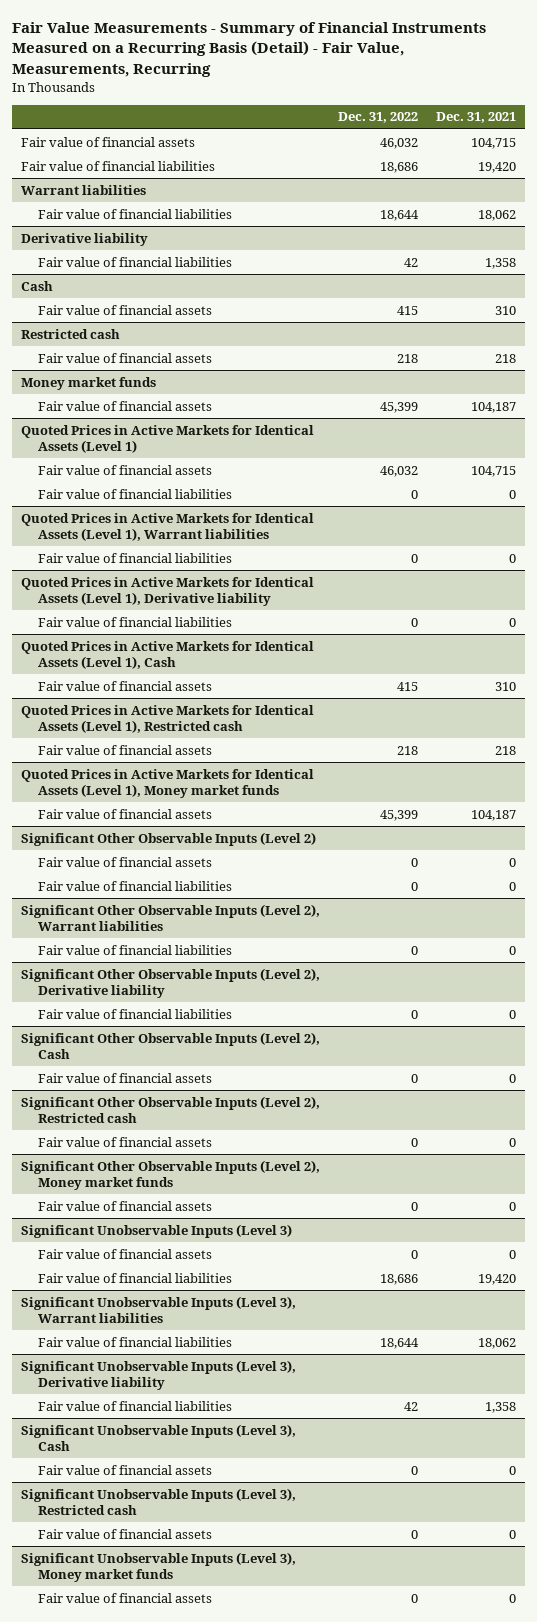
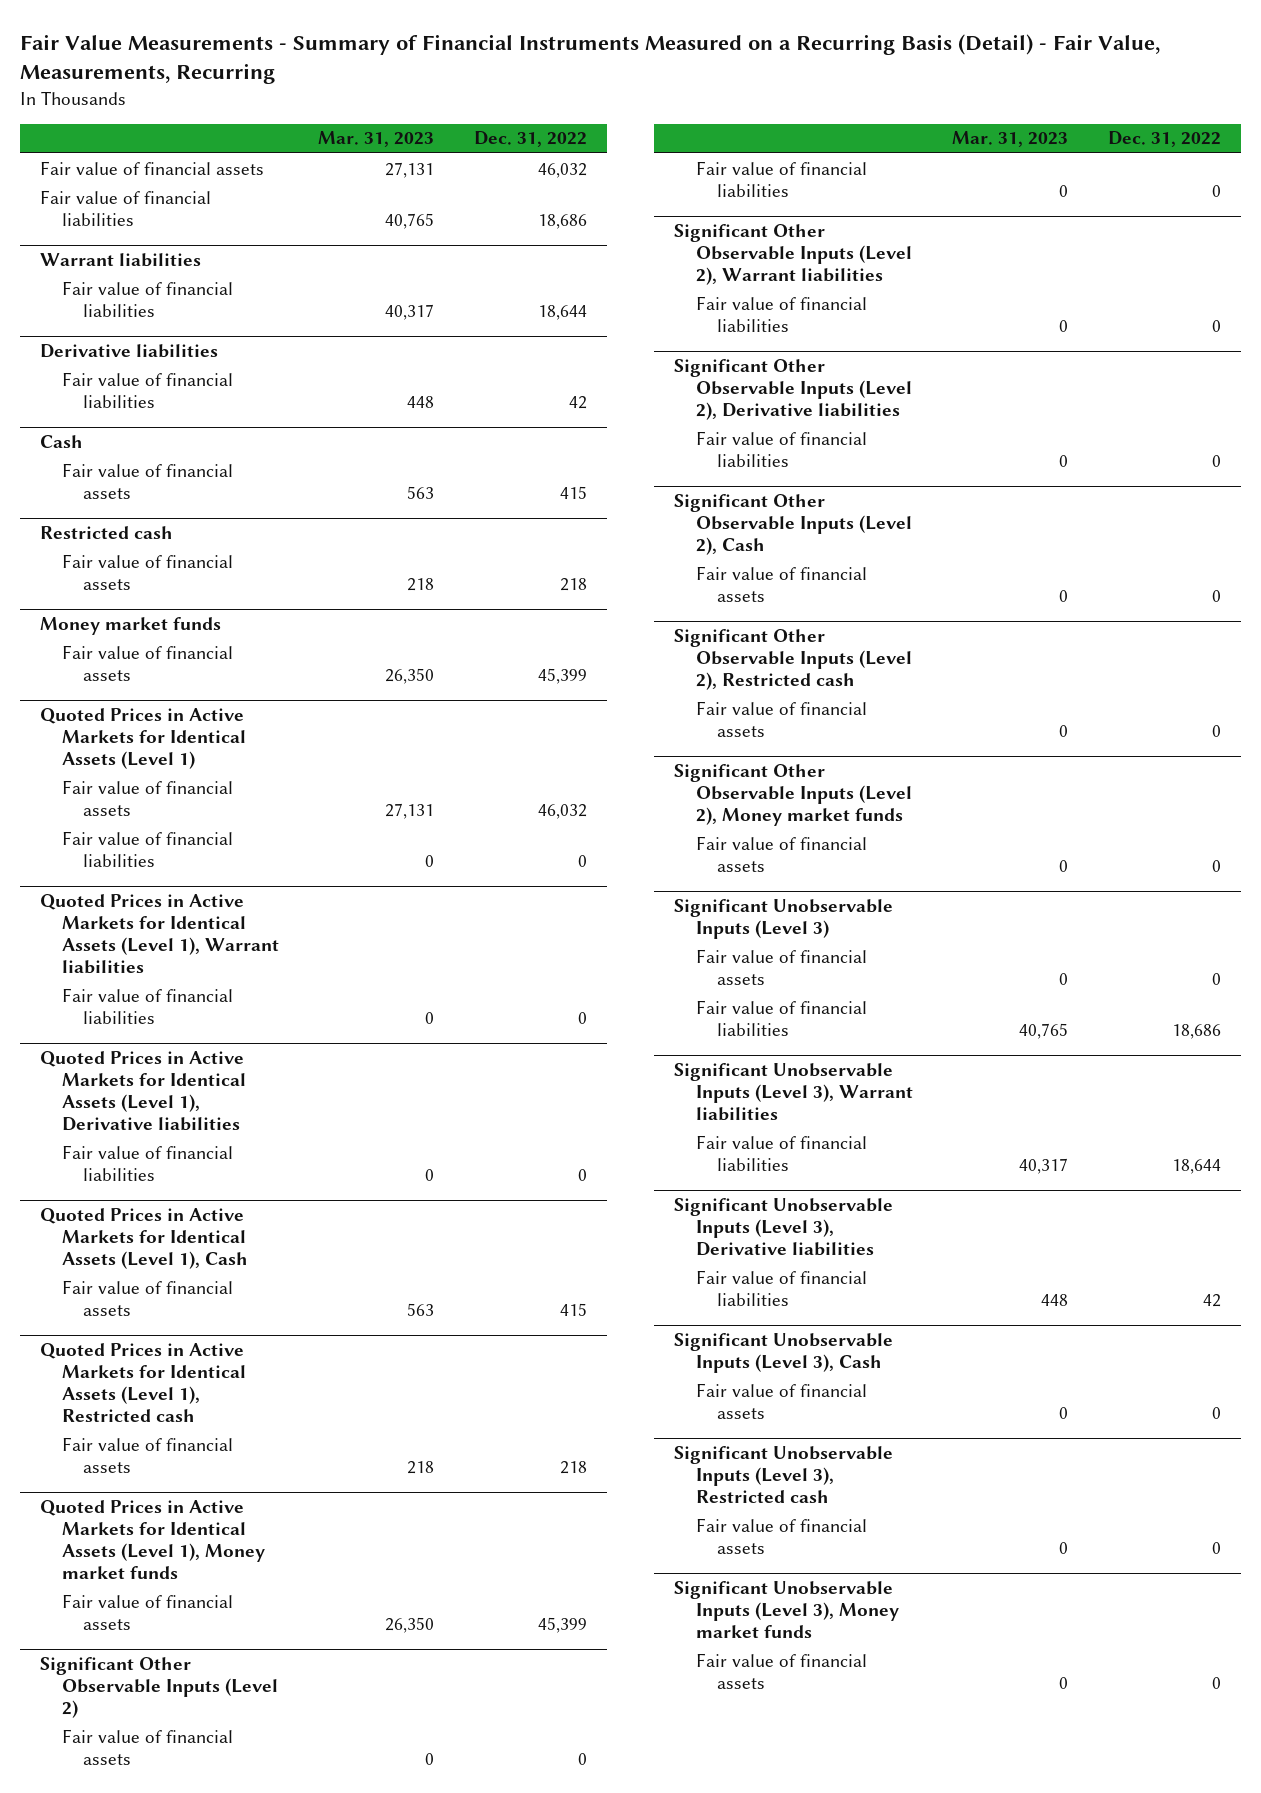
[435,112,516,124] Dec. 31, 2021 -> none
none -> [318,131,435,148] Mar. 31, 2023
[20,232,148,246] Derivative liability -> [40,343,219,358] Derivative liabilities
[20,576,314,607] Quoted Prices in Active Markets for Identical Assets (Level 1), Derivative liability -> [40,1050,246,1132] Quoted Prices in Active Markets for Identical Assets (Level 1), Derivative liabilities
[20,967,320,999] Significant Other Observable Inputs (Level 2), Derivative liability -> [674,358,912,420] Significant Other Observable Inputs (Level 2), Derivative liabilities
[20,1359,296,1391] Significant Unobservable Inputs (Level 3), Derivative liability -> [674,1197,894,1256] Significant Unobservable Inputs (Level 3), Derivative liabilities

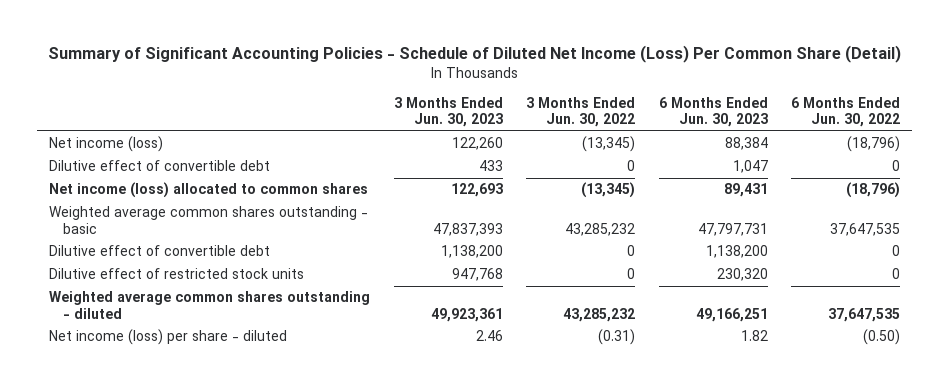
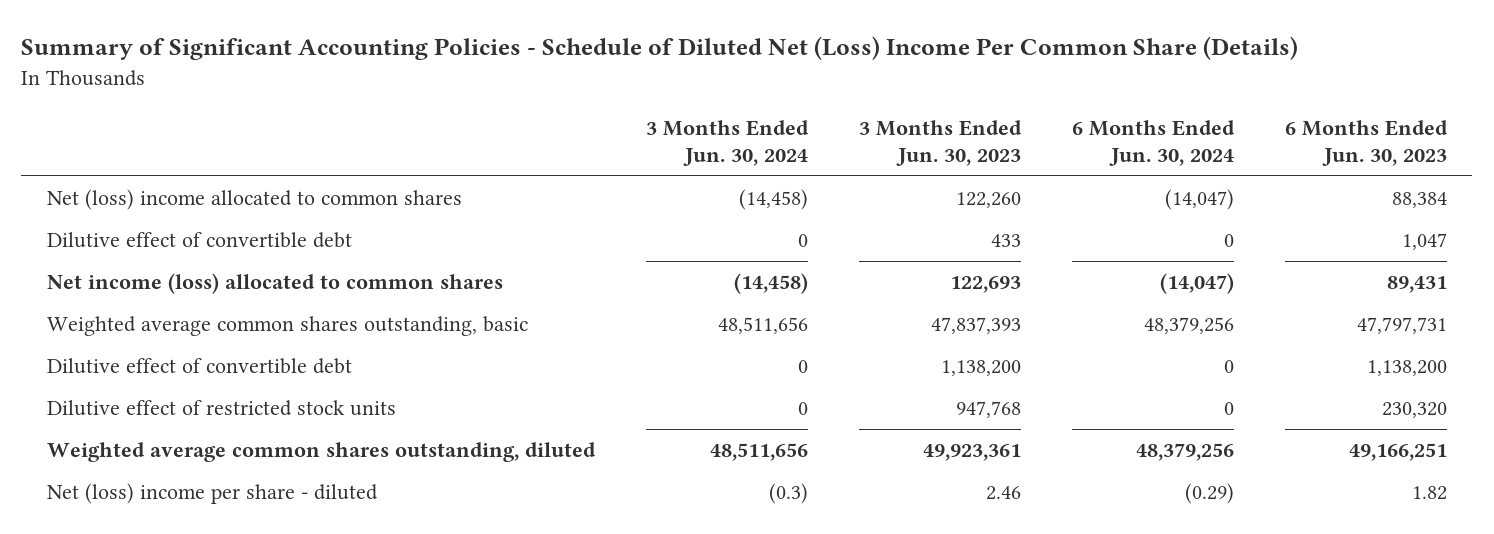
[47,44,901,63] Summary of Significant Accounting Policies - Schedule of Diluted Net Income (Loss) Per Common Share (Detail) -> [21,36,1299,61] Summary of Significant Accounting Policies - Schedule of Diluted Net (Loss) Income Per Common Share (Details)
[526,96,636,128] 3 Months Ended Jun. 30, 2022 -> none
[791,96,901,128] 6 Months Ended Jun. 30, 2022 -> none
none -> [645,120,809,166] 3 Months Ended Jun. 30, 2024
none -> [1071,120,1235,166] 6 Months Ended Jun. 30, 2024
[49,136,164,153] Net income (loss) -> [46,189,462,211] Net (loss) income allocated to common shares
[49,206,369,234] Weighted average common shares outstanding - basic -> [46,316,528,337] Weighted average common shares outstanding, basic
[49,291,371,319] Weighted average common shares outstanding - diluted -> [46,442,596,463] Weighted average common shares outstanding, diluted
[49,329,288,346] Net income (loss) per share - diluted -> [46,483,378,505] Net (loss) income per share - diluted

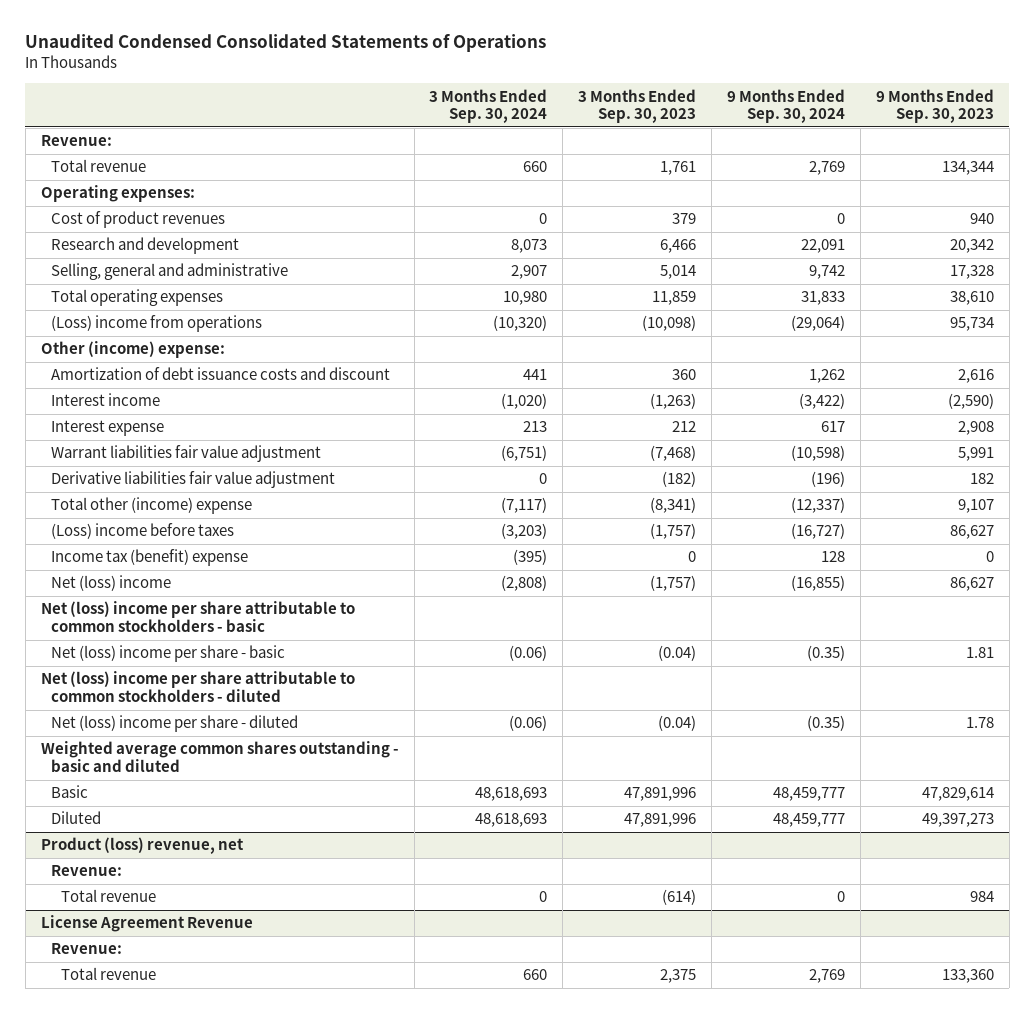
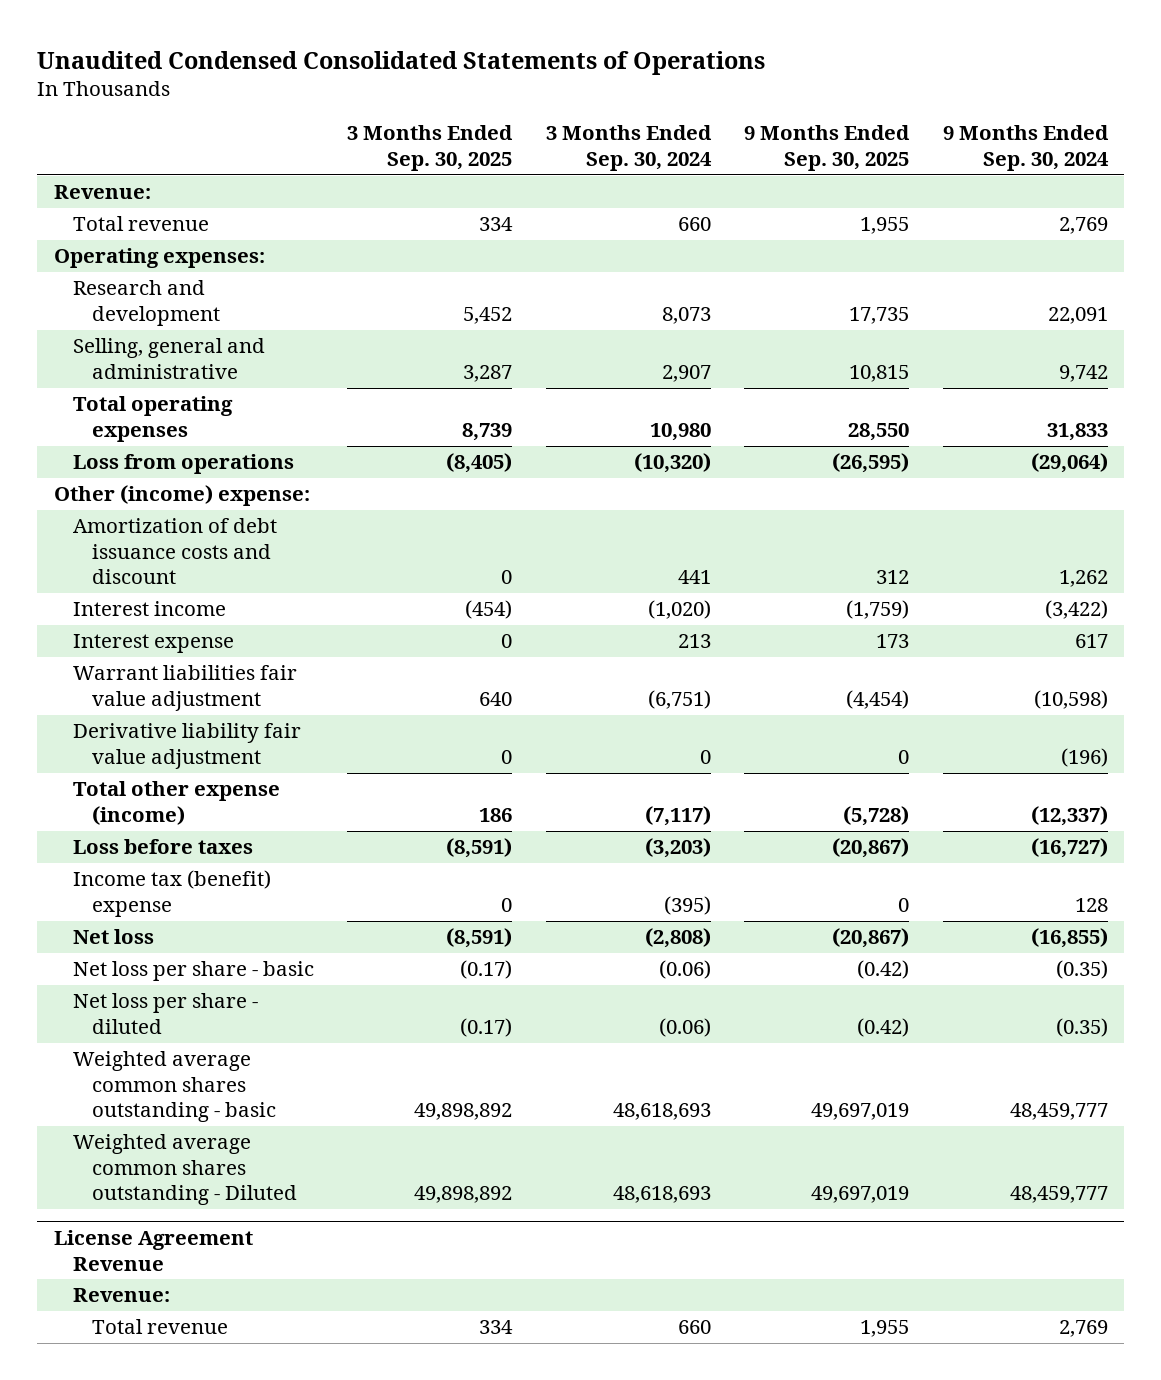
[578,88,697,124] 3 Months Ended Sep. 30, 2023 -> none
[875,88,994,124] 9 Months Ended Sep. 30, 2023 -> none
none -> [347,125,514,171] 3 Months Ended Sep. 30, 2025
none -> [744,125,911,171] 9 Months Ended Sep. 30, 2025
[51,211,226,229] Cost of product revenues -> none
[51,315,263,333] (Loss) income from operations -> [72,454,294,475] Loss from operations
[51,471,336,489] Derivative liabilities fair value adjustment -> [72,723,301,769] Derivative liability fair value adjustment
[51,497,253,515] Total other (income) expense -> [72,781,280,825] Total other expense (income)
[51,523,235,540] (Loss) income before taxes -> [72,839,253,855] Loss before taxes
[40,601,355,633] Net (loss) income per share attributable to common stockholders - basic -> none
[40,671,355,703] Net (loss) income per share attributable to common stockholders - diluted -> none
[40,741,399,773] Weighted average common shares outstanding - basic and diluted -> none
[40,837,244,855] Product (loss) revenue, net -> none
[51,865,123,877] Revenue: -> none
[61,889,157,903] Total revenue -> none
[51,575,172,592] Net (loss) income -> [72,929,154,945] Net loss
[51,645,286,663] Net (loss) income per share - basic -> [72,961,314,982] Net loss per share - basic
[51,715,299,733] Net (loss) income per share - diluted -> [72,993,258,1034] Net loss per share - diluted
[51,785,89,799] Basic -> [72,1051,277,1123] Weighted average common shares outstanding - basic
[51,811,102,825] Diluted -> [72,1134,298,1206] Weighted average common shares outstanding - Diluted

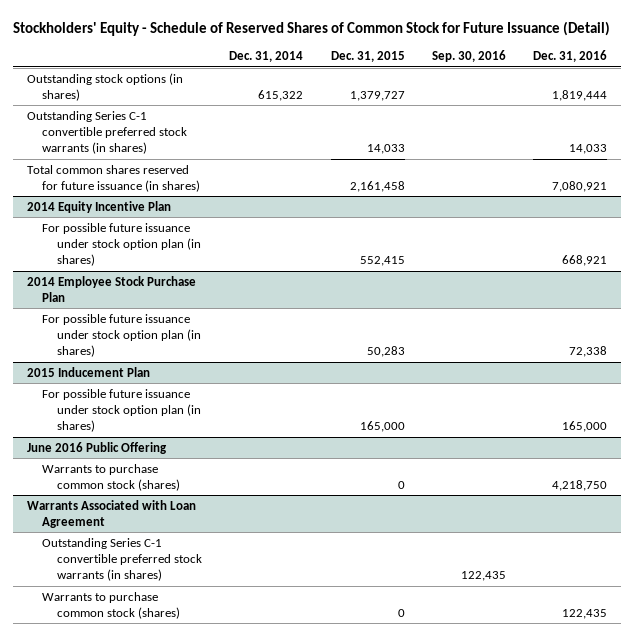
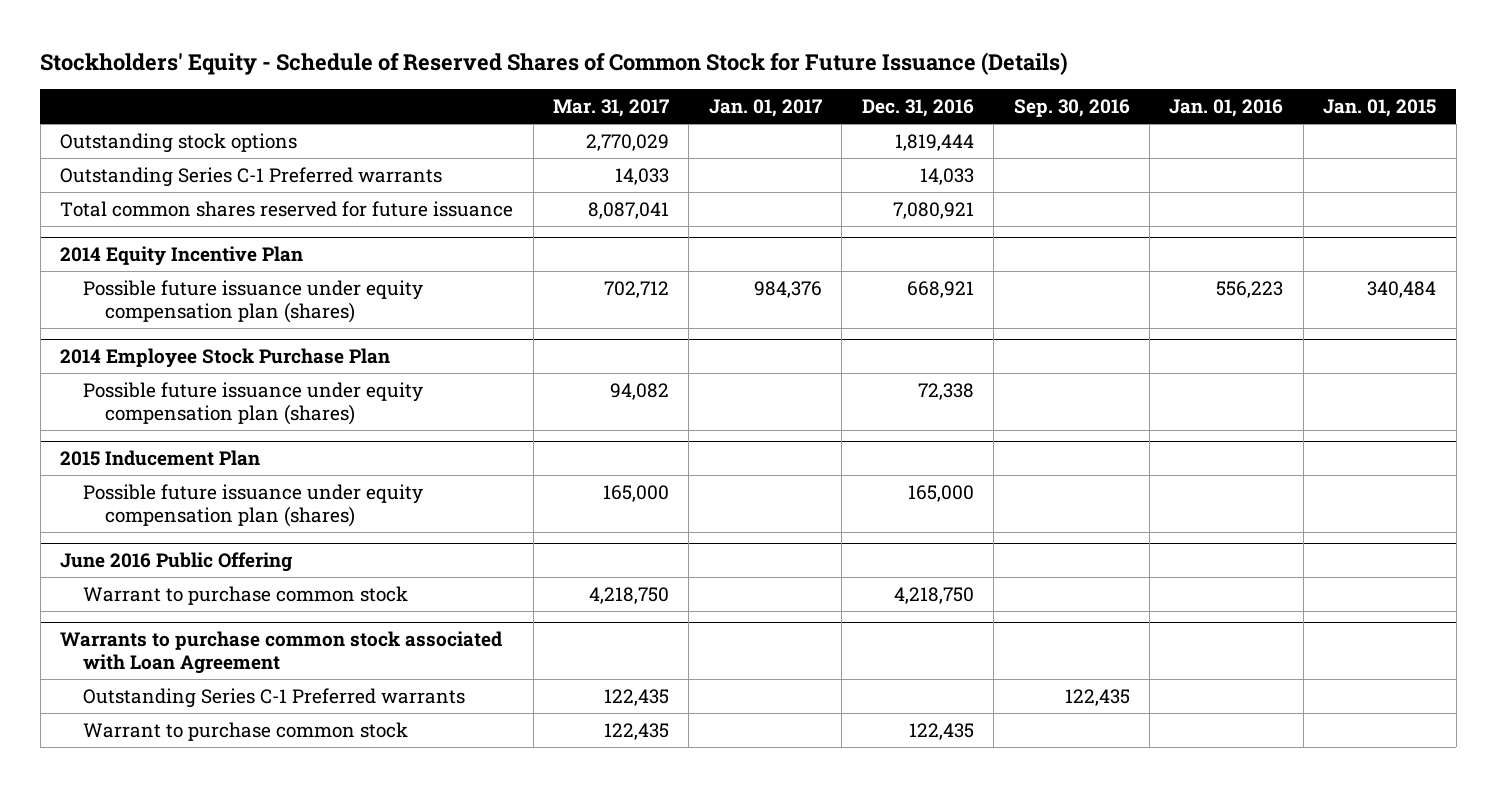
[13,20,611,36] Stockholders' Equity - Schedule of Reserved Shares of Common Stock for Future Issuance (Detail) -> [40,52,1069,76] Stockholders' Equity - Schedule of Reserved Shares of Common Stock for Future Issuance (Details)
[229,51,304,63] Dec. 31, 2014 -> none
[330,51,405,63] Dec. 31, 2015 -> none
none -> [553,99,670,118] Mar. 31, 2017
none -> [708,99,822,118] Jan. 01, 2017
none -> [1169,99,1284,118] Jan. 01, 2016
none -> [1323,99,1437,118] Jan. 01, 2015
[26,72,183,101] Outstanding stock options (in shares) -> [60,132,298,153] Outstanding stock options
[26,110,187,155] Outstanding Series C-1 convertible preferred stock warrants (in shares) -> [60,166,443,187] Outstanding Series C-1 Preferred warrants
[26,164,200,192] Total common shares reserved for future issuance (in shares) -> [60,200,514,217] Total common shares reserved for future issuance
[41,222,202,267] For possible future issuance under stock option plan (in shares) -> [82,279,423,323] Possible future issuance under equity compensation plan (shares)
[41,313,202,358] For possible future issuance under stock option plan (in shares) -> [82,381,423,425] Possible future issuance under equity compensation plan (shares)
[41,388,202,433] For possible future issuance under stock option plan (in shares) -> [82,483,423,527] Possible future issuance under equity compensation plan (shares)
[41,463,181,491] Warrants to purchase common stock (shares) -> [82,585,408,605] Warrant to purchase common stock
[26,499,196,528] Warrants Associated with Loan Agreement -> [60,631,503,675] Warrants to purchase common stock associated with Loan Agreement
[41,537,203,582] Outstanding Series C-1 convertible preferred stock warrants (in shares) -> [82,687,465,708] Outstanding Series C-1 Preferred warrants
[41,591,181,619] Warrants to purchase common stock (shares) -> [82,721,408,741] Warrant to purchase common stock

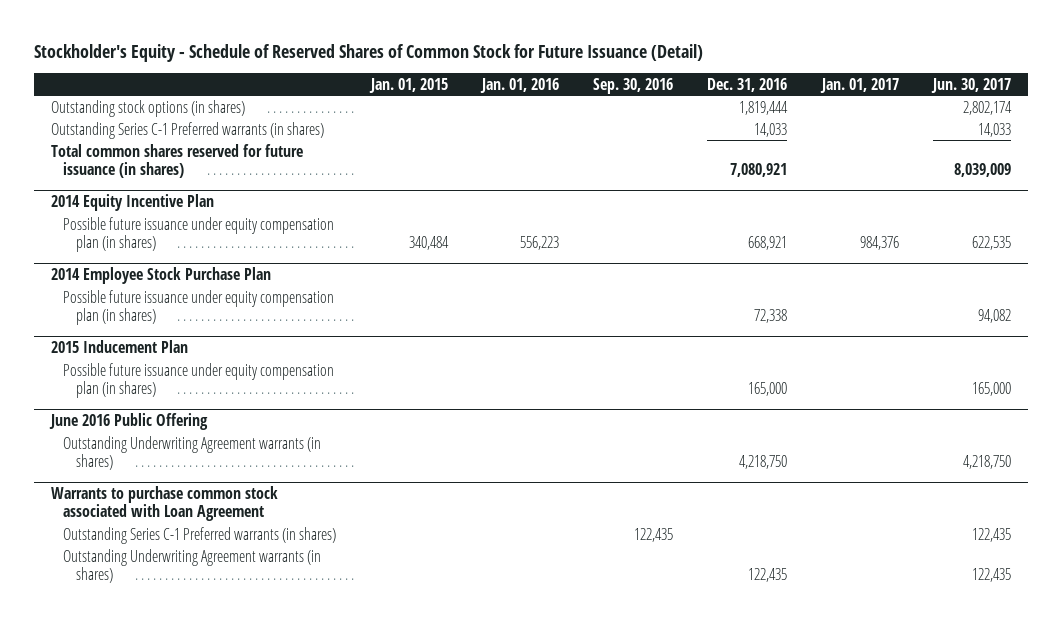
[40,52,1069,76] Stockholders' Equity - Schedule of Reserved Shares of Common Stock for Future Issuance (Details) -> [33,43,703,62] Stockholder's Equity - Schedule of Reserved Shares of Common Stock for Future Issuance (Detail)
[553,99,670,118] Mar. 31, 2017 -> none
none -> [930,77,1011,93] Jun. 30, 2017
[60,132,298,153] Outstanding stock options -> [50,99,245,117] Outstanding stock options (in shares)
[60,166,443,187] Outstanding Series C-1 Preferred warrants -> [50,121,324,139] Outstanding Series C-1 Preferred warrants (in shares)
[60,200,514,217] Total common shares reserved for future issuance -> [50,143,303,179] Total common shares reserved for future issuance (in shares)
[82,279,423,323] Possible future issuance under equity compensation plan (shares) -> [63,216,335,253] Possible future issuance under equity compensation plan (in shares)
[82,381,423,425] Possible future issuance under equity compensation plan (shares) -> [63,289,335,326] Possible future issuance under equity compensation plan (in shares)
[82,483,423,527] Possible future issuance under equity compensation plan (shares) -> [63,362,335,399] Possible future issuance under equity compensation plan (in shares)
[82,585,408,605] Warrant to purchase common stock -> [63,435,322,471] Outstanding Underwriting Agreement warrants (in shares)
[82,687,465,708] Outstanding Series C-1 Preferred warrants -> [63,526,337,544] Outstanding Series C-1 Preferred warrants (in shares)
[82,721,408,741] Warrant to purchase common stock -> [63,548,322,584] Outstanding Underwriting Agreement warrants (in shares)

